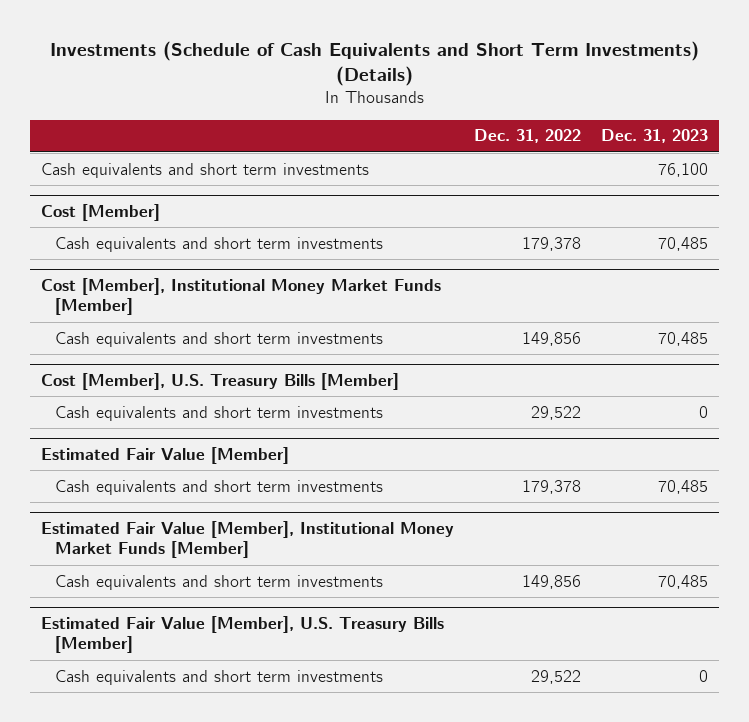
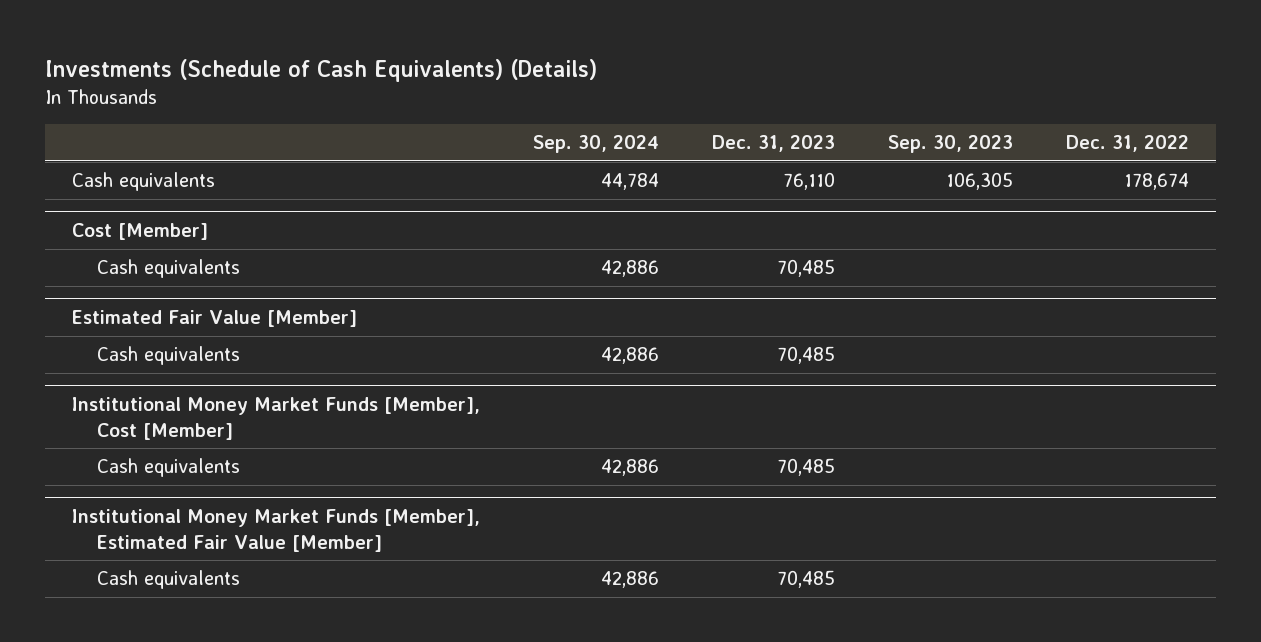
[49,40,699,87] Investments (Schedule of Cash Equivalents and Short Term Investments) (Details) -> [45,58,598,82] Investments (Schedule of Cash Equivalents) (Details)
none -> [532,135,659,154] Sep. 30, 2024
none -> [887,135,1013,154] Sep. 30, 2023
[40,162,369,178] Cash equivalents and short term investments -> none
none -> [71,172,215,192] Cash equivalents
[54,236,383,252] Cash equivalents and short term investments -> none
[40,277,441,316] Cost [Member], Institutional Money Market Funds [Member] -> none
[54,331,383,347] Cash equivalents and short term investments -> none
[40,372,399,390] Cost [Member], U.S. Treasury Bills [Member] -> none
[54,405,383,421] Cash equivalents and short term investments -> none
none -> [96,259,240,279] Cash equivalents
[54,479,383,495] Cash equivalents and short term investments -> none
[54,574,383,590] Cash equivalents and short term investments -> none
[40,615,444,654] Estimated Fair Value [Member], U.S. Treasury Bills [Member] -> none
[54,669,383,685] Cash equivalents and short term investments -> none
none -> [96,346,240,366] Cash equivalents
none -> [71,397,480,440] Institutional Money Market Funds [Member], Cost [Member]
none -> [96,458,240,478] Cash equivalents
[40,520,454,559] Estimated Fair Value [Member], Institutional Money Market Funds [Member] -> [71,509,480,552] Institutional Money Market Funds [Member], Estimated Fair Value [Member]
none -> [96,570,240,590] Cash equivalents

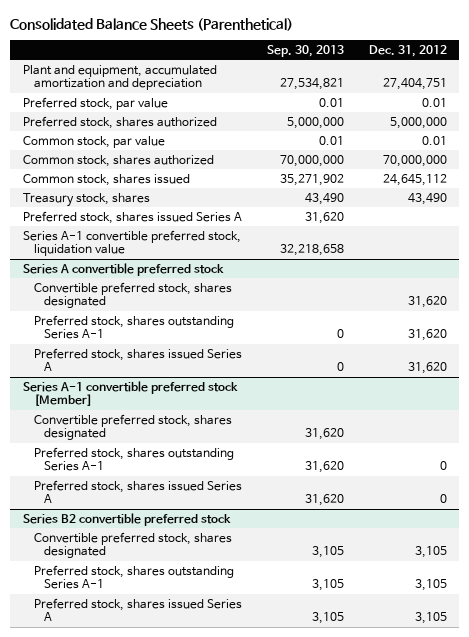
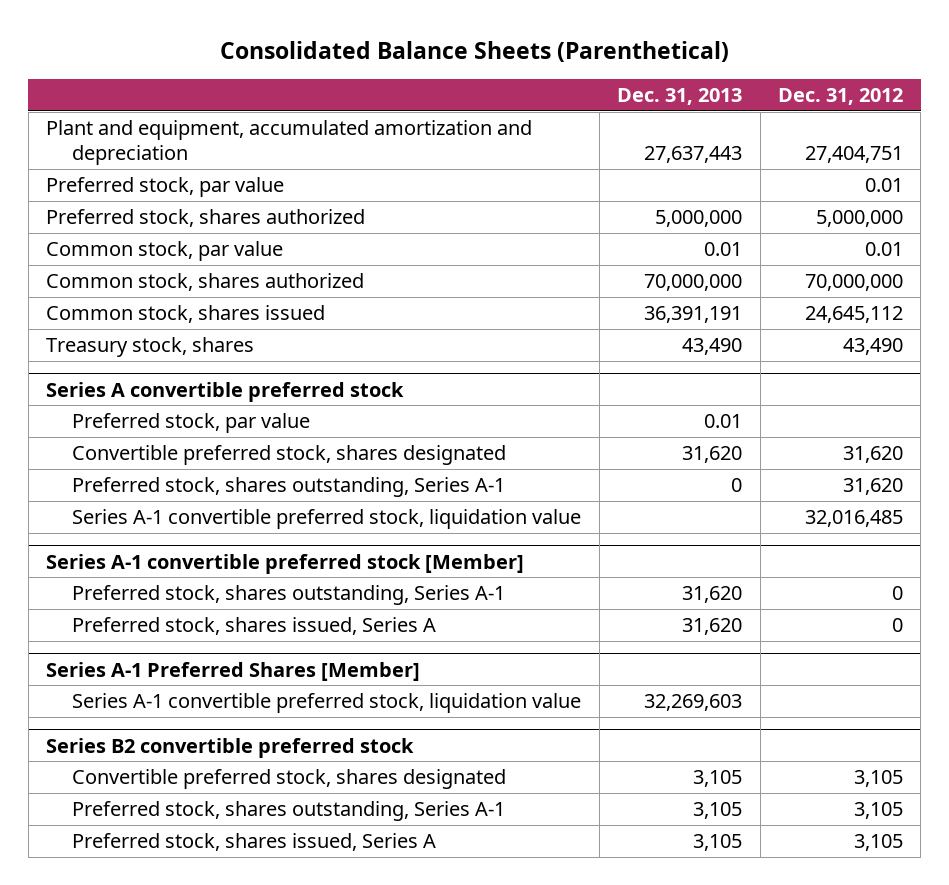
[266,45,344,58] Sep. 30, 2013 -> none
none -> [617,88,743,106] Dec. 31, 2013
[22,210,242,224] Preferred stock, shares issued Series A -> none
[22,229,241,257] Series A-1 convertible preferred stock, liquidation value -> none
none -> [72,413,311,434] Preferred stock, par value
[33,347,242,372] Preferred stock, shares issued Series A -> none
[33,314,234,340] Preferred stock, shares outstanding Series A-1 -> [72,477,506,498] Preferred stock, shares outstanding, Series A-1
none -> [72,509,582,530] Series A-1 convertible preferred stock, liquidation value
[33,413,232,441] Convertible preferred stock, shares designated -> none
[33,446,234,472] Preferred stock, shares outstanding Series A-1 -> [72,585,506,606] Preferred stock, shares outstanding, Series A-1
[33,479,242,504] Preferred stock, shares issued Series A -> [72,617,437,636] Preferred stock, shares issued, Series A
none -> [45,661,420,681] Series A-1 Preferred Shares [Member]
none -> [72,693,582,714] Series A-1 convertible preferred stock, liquidation value
[33,564,234,590] Preferred stock, shares outstanding Series A-1 -> [72,801,506,822] Preferred stock, shares outstanding, Series A-1
[33,597,242,622] Preferred stock, shares issued Series A -> [72,833,437,852] Preferred stock, shares issued, Series A

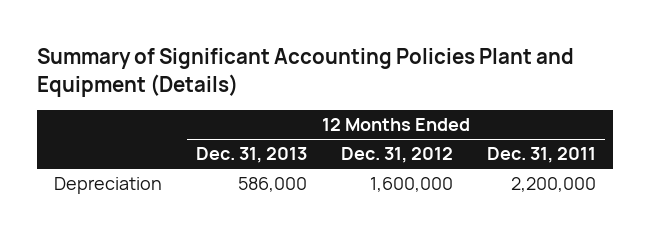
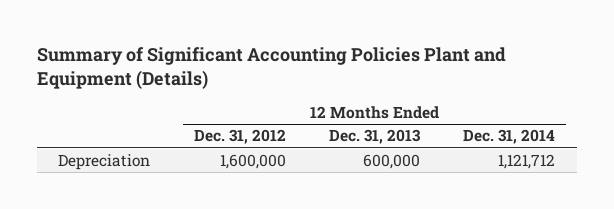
[487,147,597,164] Dec. 31, 2011 -> none
none -> [463,129,556,145] Dec. 31, 2014
[237,177,307,193] 586,000 -> [363,154,421,170] 600,000

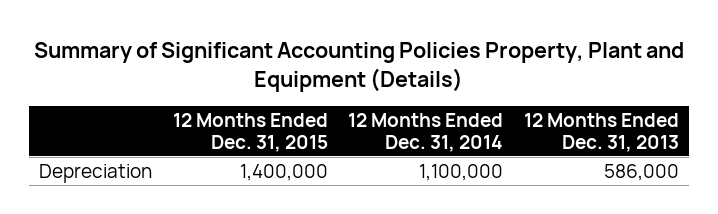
[36,46,506,90] Summary of Significant Accounting Policies Plant and Equipment (Details) -> [34,42,685,93] Summary of Significant Accounting Policies Property, Plant and Equipment (Details)
[193,129,286,145] Dec. 31, 2012 -> none
none -> [172,112,328,152] 12 Months Ended Dec. 31, 2015
[363,154,421,170] 600,000 -> [603,163,679,181] 586,000
[498,154,556,170] 1,121,712 -> [419,163,504,181] 1,100,000

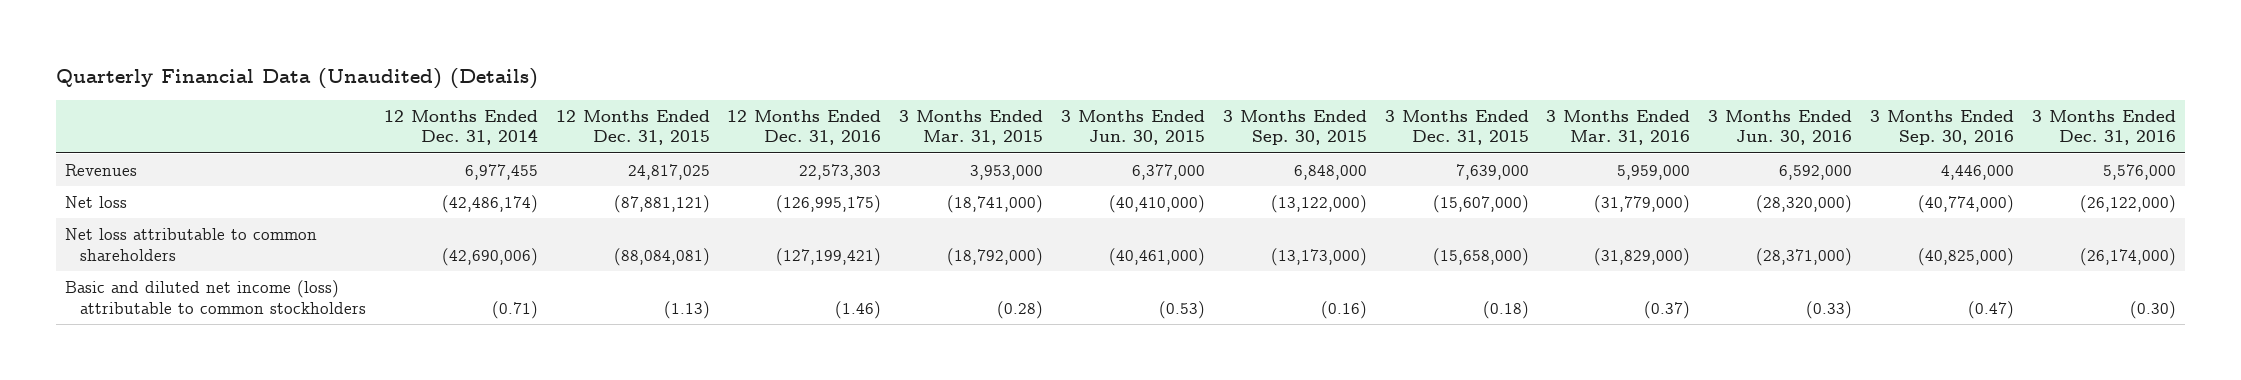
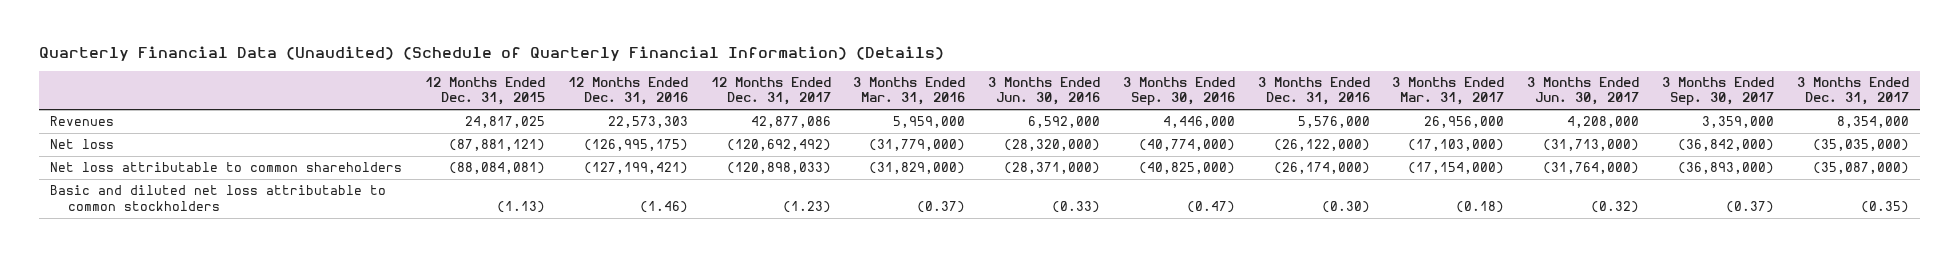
[56,67,539,89] Quarterly Financial Data (Unaudited) (Details) -> [38,46,944,62] Quarterly Financial Data (Unaudited) (Schedule of Quarterly Financial Information) (Details)
[383,109,538,146] 12 Months Ended Dec. 31, 2014 -> none
[899,109,1044,146] 3 Months Ended Mar. 31, 2015 -> none
[1060,109,1205,146] 3 Months Ended Jun. 30, 2015 -> none
[1222,109,1367,146] 3 Months Ended Sep. 30, 2015 -> none
[1384,109,1529,146] 3 Months Ended Dec. 31, 2015 -> none
none -> [710,77,831,106] 12 Months Ended Dec. 31, 2017
none -> [1392,77,1505,106] 3 Months Ended Mar. 31, 2017
none -> [1527,77,1640,106] 3 Months Ended Jun. 30, 2017
none -> [1661,77,1774,107] 3 Months Ended Sep. 30, 2017
none -> [1796,77,1909,106] 3 Months Ended Dec. 31, 2017
[65,280,367,314] Basic and diluted net income (loss) attributable to common stockholders -> [50,185,387,211] Basic and diluted net loss attributable to common stockholders

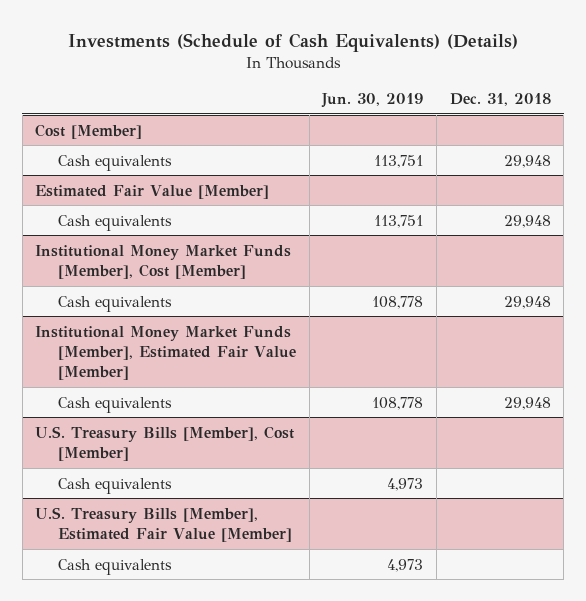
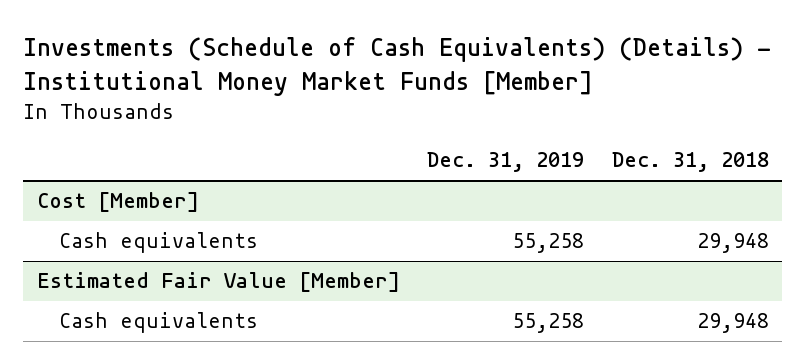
[68,32,519,52] Investments (Schedule of Cash Equivalents) (Details) -> [23,37,772,96] Investments (Schedule of Cash Equivalents) (Details) - Institutional Money Market Funds [Member]
[321,93,424,109] Jun. 30, 2019 -> none
none -> [427,152,585,173] Dec. 31, 2019
[35,244,292,279] Institutional Money Market Funds [Member], Cost [Member] -> none
[58,295,173,312] Cash equivalents -> none
[35,325,297,381] Institutional Money Market Funds [Member], Estimated Fair Value [Member] -> none
[58,396,173,413] Cash equivalents -> none
[35,425,295,461] U.S. Treasury Bills [Member], Cost [Member] -> none
[58,477,173,494] Cash equivalents -> none
[35,506,293,542] U.S. Treasury Bills [Member], Estimated Fair Value [Member] -> none
[58,558,173,575] Cash equivalents -> none

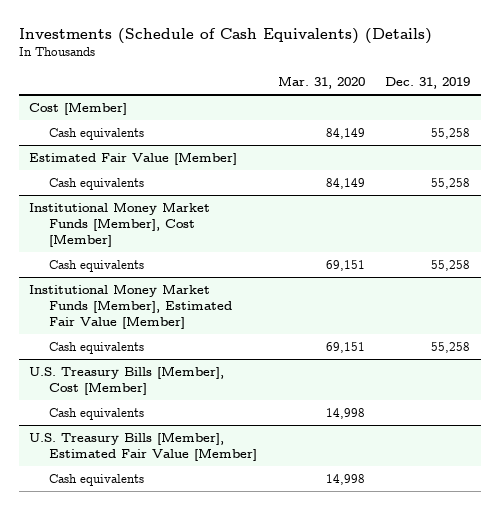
[23,37,772,96] Investments (Schedule of Cash Equivalents) (Details) - Institutional Money Market Funds [Member] -> [18,27,432,44] Investments (Schedule of Cash Equivalents) (Details)
[611,152,769,173] Dec. 31, 2018 -> none
none -> [277,76,365,90] Mar. 31, 2020
none -> [29,202,211,248] Institutional Money Market Funds [Member], Cost [Member]
none -> [49,260,145,273] Cash equivalents
none -> [29,284,233,330] Institutional Money Market Funds [Member], Estimated Fair Value [Member]
none -> [49,342,145,355] Cash equivalents
none -> [29,366,225,396] U.S. Treasury Bills [Member], Cost [Member]
none -> [49,408,145,421] Cash equivalents
none -> [29,432,258,462] U.S. Treasury Bills [Member], Estimated Fair Value [Member]
none -> [49,474,145,487] Cash equivalents

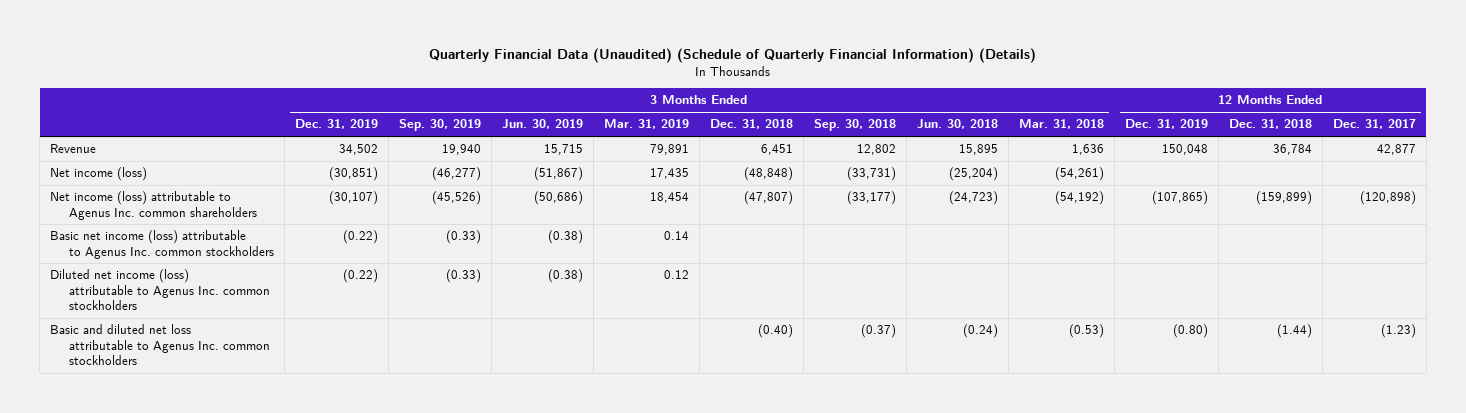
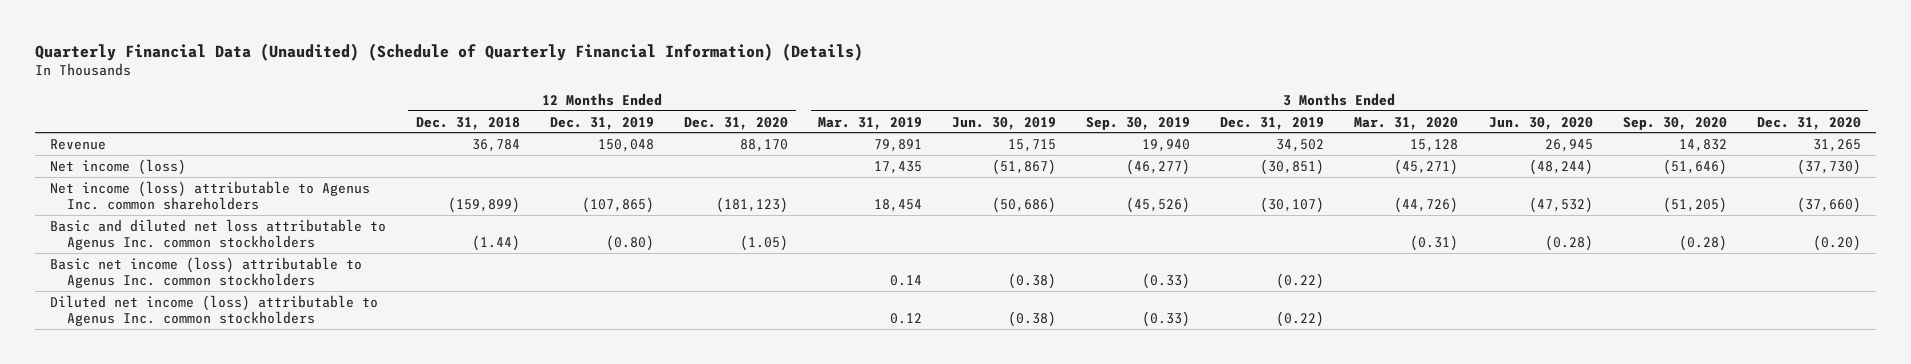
[709,119,793,130] Dec. 31, 2018 -> none
[813,119,896,132] Sep. 30, 2018 -> none
[916,119,998,130] Jun. 30, 2018 -> none
[1018,119,1104,130] Mar. 31, 2018 -> none
[1332,119,1416,130] Dec. 31, 2017 -> none
none -> [684,116,789,130] Dec. 31, 2020
none -> [1354,116,1459,130] Mar. 31, 2020
none -> [1488,116,1593,130] Jun. 30, 2020
none -> [1622,116,1727,130] Sep. 30, 2020
none -> [1756,116,1861,130] Dec. 31, 2020
[50,324,270,366] Basic and diluted net loss attributable to Agenus Inc. common stockholders -> [49,218,386,250] Basic and diluted net loss attributable to Agenus Inc. common stockholders

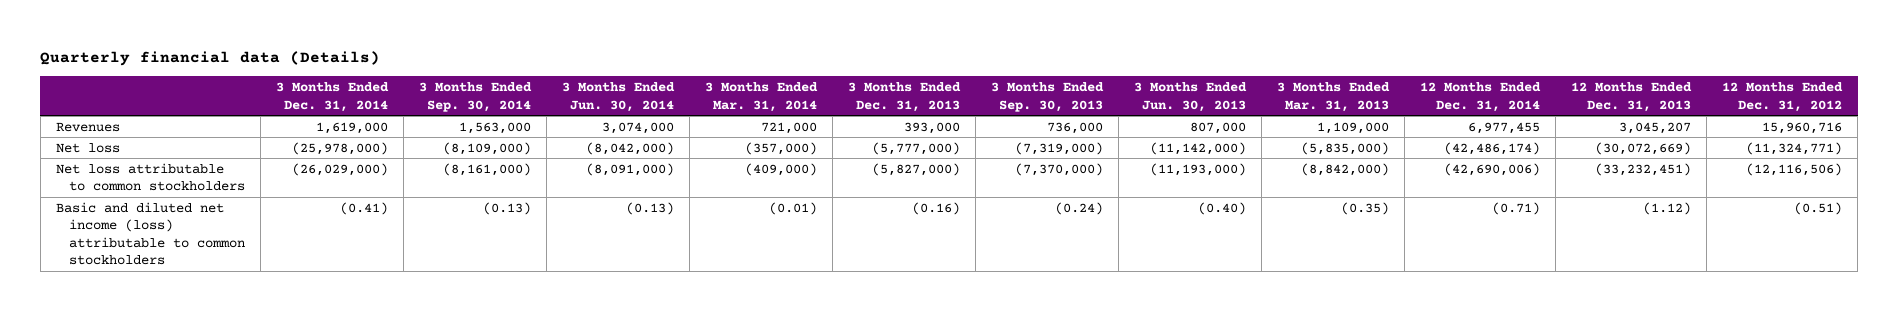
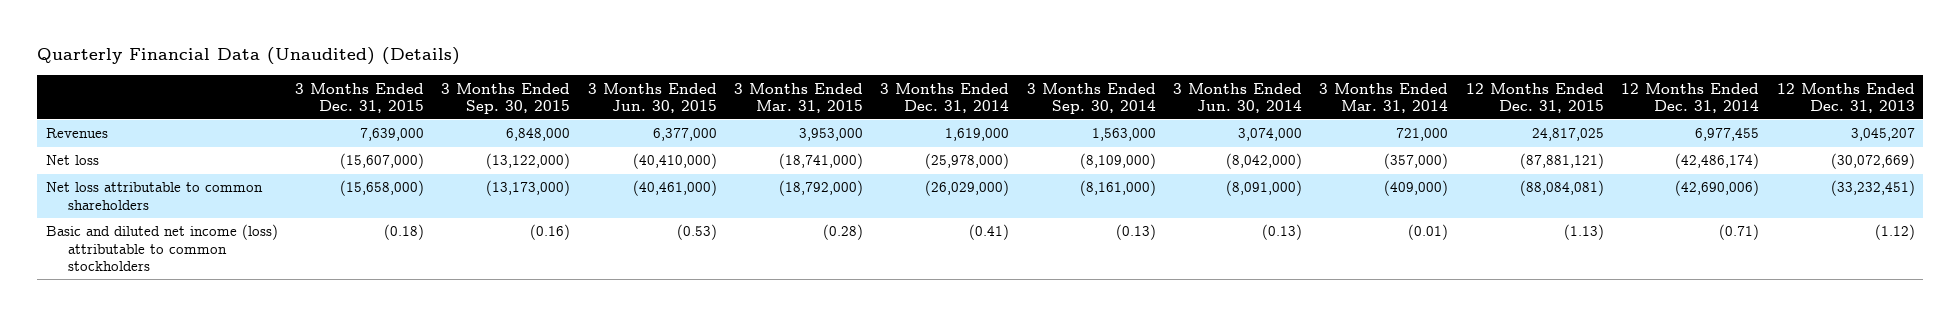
[40,51,381,67] Quarterly financial data (Details) -> [37,47,461,66] Quarterly Financial Data (Unaudited) (Details)
[848,82,962,112] 3 Months Ended Dec. 31, 2013 -> none
[991,82,1105,112] 3 Months Ended Sep. 30, 2013 -> none
[1134,82,1248,112] 3 Months Ended Jun. 30, 2013 -> none
[1277,82,1391,112] 3 Months Ended Mar. 31, 2013 -> none
[1722,82,1844,112] 12 Months Ended Dec. 31, 2012 -> none
none -> [295,82,425,113] 3 Months Ended Dec. 31, 2015
none -> [441,82,571,114] 3 Months Ended Sep. 30, 2015
none -> [587,82,717,113] 3 Months Ended Jun. 30, 2015
none -> [734,82,864,113] 3 Months Ended Mar. 31, 2015
none -> [1465,82,1604,113] 12 Months Ended Dec. 31, 2015
[55,162,245,192] Net loss attributable to common stockholders -> [45,182,263,210] Net loss attributable to common shareholders

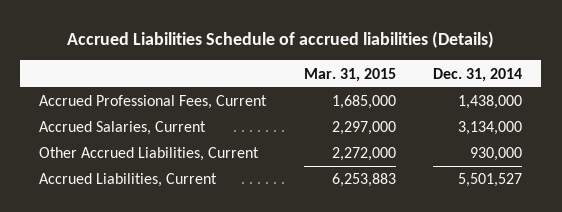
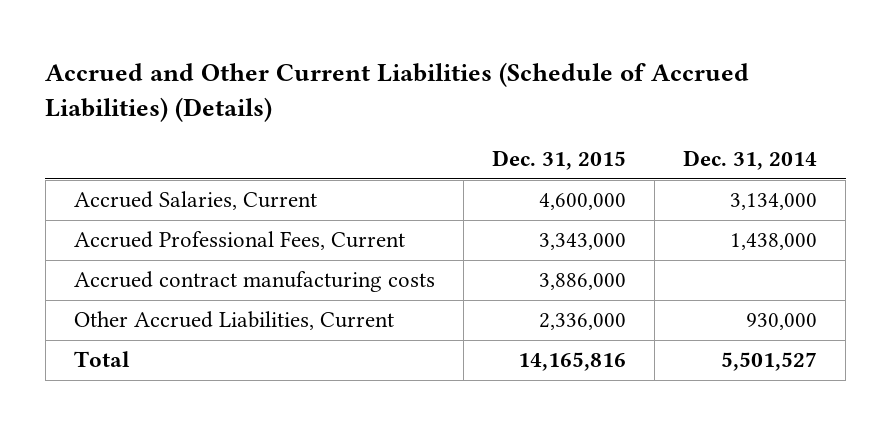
[66,30,494,48] Accrued Liabilities Schedule of accrued liabilities (Details) -> [45,61,750,123] Accrued and Other Current Liabilities (Schedule of Accrued Liabilities) (Details)
[303,67,396,82] Mar. 31, 2015 -> none
none -> [492,150,627,171] Dec. 31, 2015
[39,95,268,110] Accrued Professional Fees, Current -> [73,231,405,251] Accrued Professional Fees, Current
none -> [73,271,435,293] Accrued contract manufacturing costs
[39,173,218,188] Accrued Liabilities, Current -> [73,351,130,368] Total

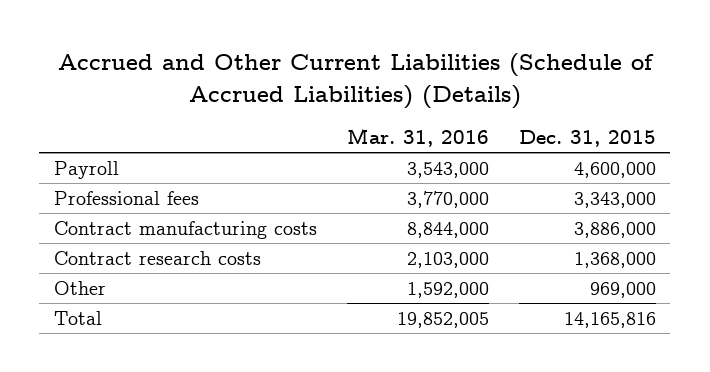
[683,150,818,171] Dec. 31, 2014 -> none
none -> [346,128,489,148] Mar. 31, 2016
[73,191,317,211] Accrued Salaries, Current -> [54,161,120,180] Payroll
[73,231,405,251] Accrued Professional Fees, Current -> [54,191,200,206] Professional fees
[73,271,435,293] Accrued contract manufacturing costs -> [54,221,318,240] Contract manufacturing costs
none -> [54,251,262,266] Contract research costs
[73,311,394,331] Other Accrued Liabilities, Current -> [54,281,107,296] Other
[539,313,627,331] 2,336,000 -> [589,282,656,299] 969,000

